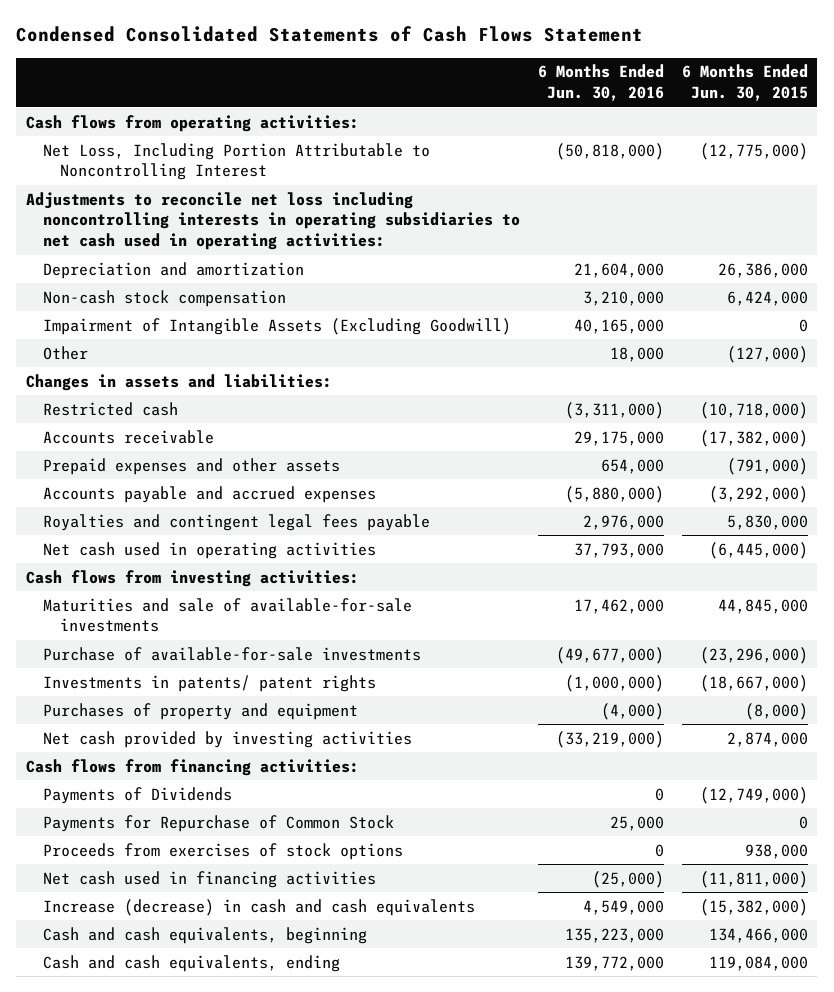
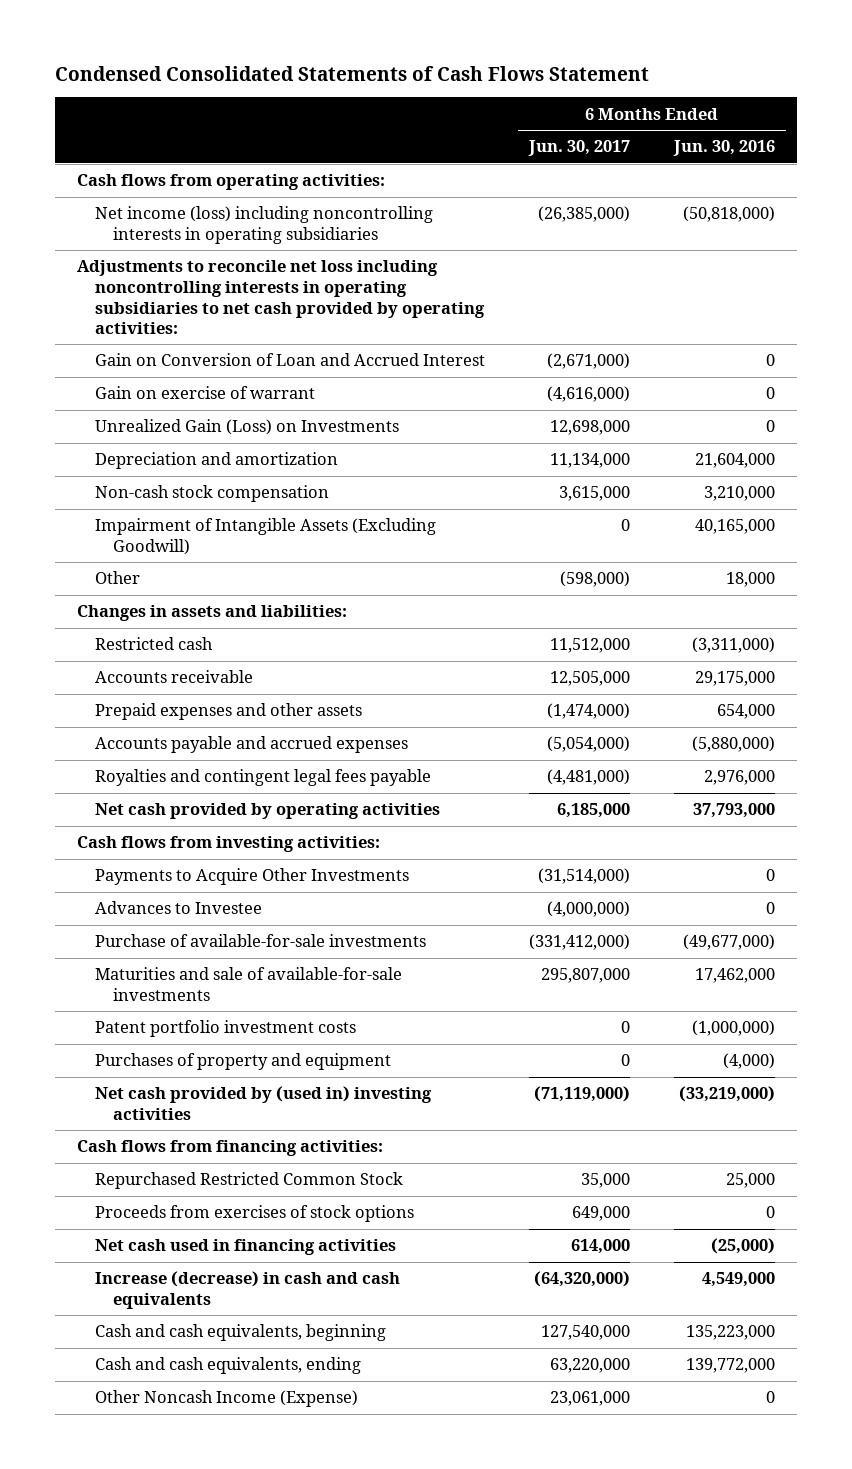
[682,64,809,102] 6 Months Ended Jun. 30, 2015 -> none
none -> [528,140,631,157] Jun. 30, 2017
[42,142,430,181] Net Loss, Including Portion Attributable to Noncontrolling Interest -> [95,206,434,244] Net income (loss) including noncontrolling interests in operating subsidiaries
[25,191,520,251] Adjustments to reconcile net loss including noncontrolling interests in operating subsidiaries to net cash used in operating activities: -> [76,260,486,335] Adjustments to reconcile net loss including noncontrolling interests in operating subsidiaries to net cash provided by operating activities:
none -> [95,353,486,367] Gain on Conversion of Loan and Accrued Interest
none -> [95,386,316,400] Gain on exercise of warrant
none -> [95,419,400,436] Unrealized Gain (Loss) on Investments
[42,541,376,559] Net cash used in operating activities -> [95,803,441,820] Net cash provided by operating activities
none -> [95,868,410,886] Payments to Acquire Other Investments
none -> [95,901,263,915] Advances to Investee
[42,597,412,633] Maturities and sale of available-for-sale investments -> [95,967,403,1001] Maturities and sale of available-for-sale investments
[42,674,376,692] Investments in patents/ patent rights -> [95,1020,357,1038] Patent portfolio investment costs
[42,730,412,748] Net cash provided by investing activities -> [95,1086,433,1120] Net cash provided by (used in) investing activities
[42,786,232,804] Payments of Dividends -> none
[42,814,394,832] Payments for Repurchase of Common Stock -> [95,1172,404,1190] Repurchased Restricted Common Stock
none -> [95,1390,359,1408] Other Noncash Income (Expense)

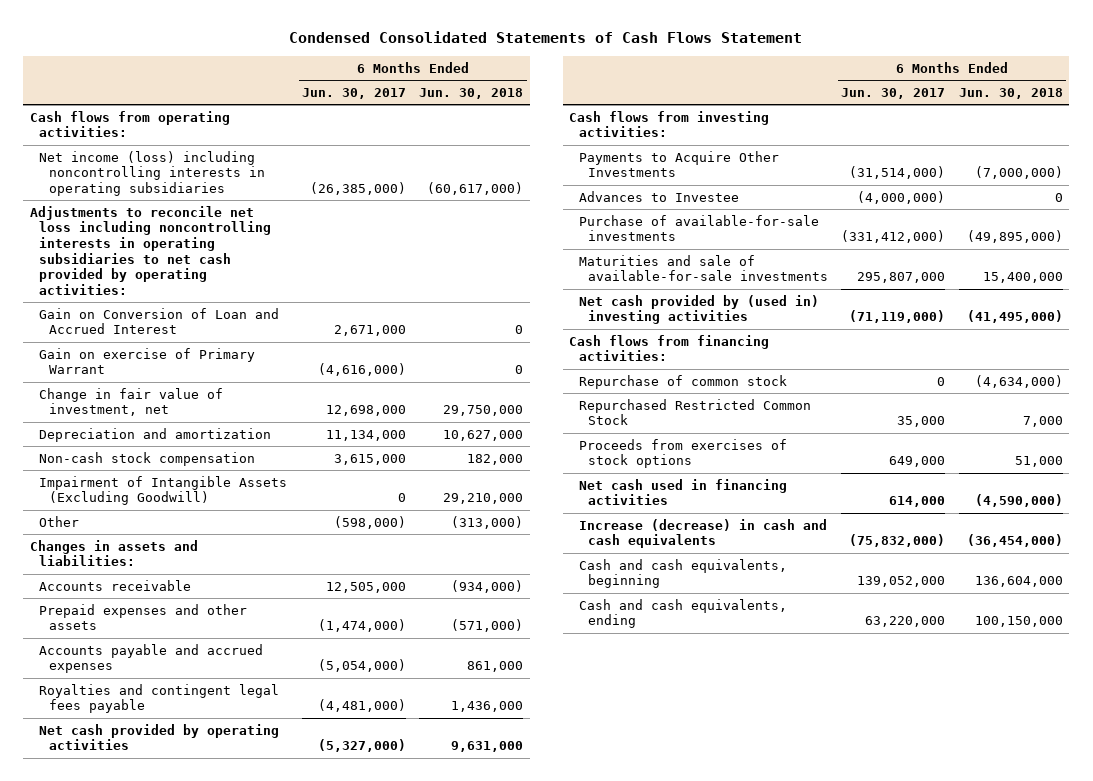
[673,140,776,157] Jun. 30, 2016 -> none
none -> [419,88,524,100] Jun. 30, 2018
[547,353,631,370] (2,671,000) -> [334,325,407,337] 2,671,000
[95,386,316,400] Gain on exercise of warrant -> [39,347,256,375] Gain on exercise of Primary Warrant
[95,419,400,436] Unrealized Gain (Loss) on Investments -> [39,387,224,417] Change in fair value of investment, net
[95,637,214,651] Restricted cash -> none
[557,803,631,819] 6,185,000 -> [318,739,407,753] (5,327,000)
[95,1020,357,1038] Patent portfolio investment costs -> none
[95,1053,392,1071] Purchases of property and equipment -> none
none -> [578,374,787,389] Repurchase of common stock
[534,1271,631,1288] (64,320,000) -> [849,534,946,548] (75,832,000)
[541,1325,631,1341] 127,540,000 -> [857,576,946,588] 139,052,000
[95,1390,359,1408] Other Noncash Income (Expense) -> none

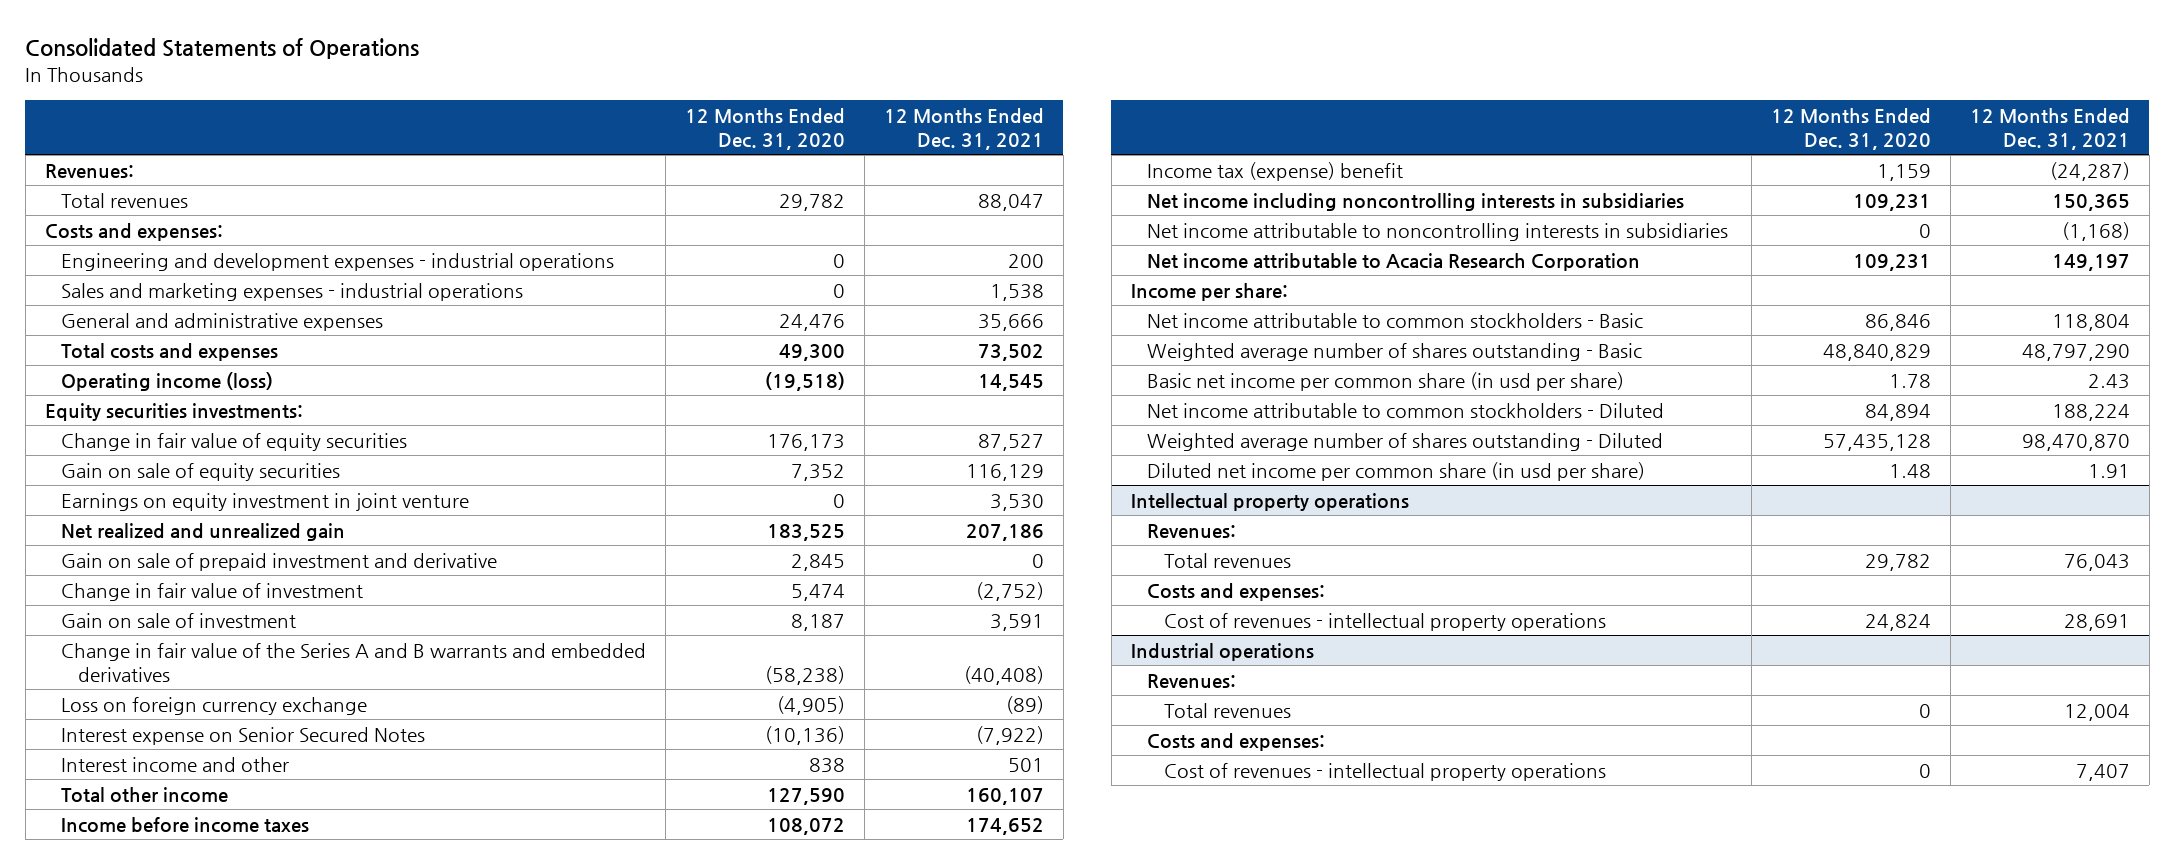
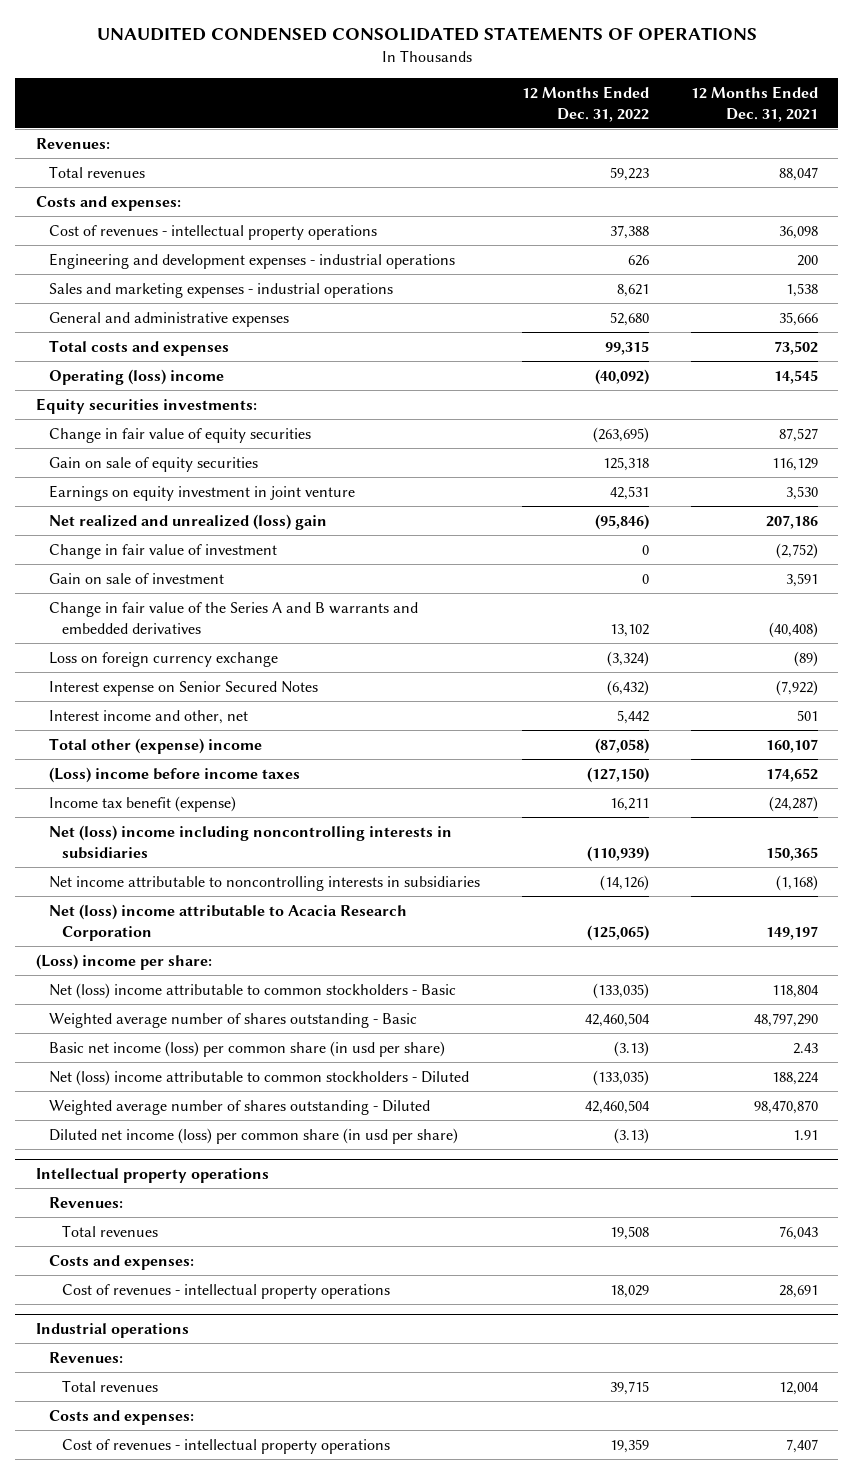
[25,38,420,60] Consolidated Statements of Operations -> [96,26,757,41] UNAUDITED CONDENSED CONSOLIDATED STATEMENTS OF OPERATIONS
[685,107,846,150] 12 Months Ended Dec. 31, 2020 -> none
none -> [521,85,649,122] 12 Months Ended Dec. 31, 2022
none -> [48,224,377,240] Cost of revenues - intellectual property operations
[61,371,274,391] Operating income (loss) -> [48,368,224,385] Operating (loss) income
[61,552,498,571] Gain on sale of prepaid investment and derivative -> none
[61,522,346,541] Net realized and unrealized gain -> [48,513,327,530] Net realized and unrealized (loss) gain
[61,756,290,772] Interest income and other -> [48,709,248,724] Interest income and other, net
[61,786,229,803] Total other income -> [48,737,262,754] Total other (expense) income
[61,816,310,833] Income before income taxes -> [48,766,300,783] (Loss) income before income taxes
[1147,161,1404,181] Income tax (expense) benefit -> [48,795,236,812] Income tax benefit (expense)
[1147,192,1685,211] Net income including noncontrolling interests in subsidiaries -> [48,824,452,859] Net (loss) income including noncontrolling interests in subsidiaries
[1147,252,1641,271] Net income attributable to Acacia Research Corporation -> [48,903,407,941] Net (loss) income attributable to Acacia Research Corporation
[1130,282,1288,301] Income per share: -> [35,953,212,970] (Loss) income per share:
[1147,312,1644,328] Net income attributable to common stockholders - Basic -> [48,982,456,999] Net (loss) income attributable to common stockholders - Basic
[1147,371,1625,391] Basic net income per common share (in usd per share) -> [48,1040,445,1057] Basic net income (loss) per common share (in usd per share)
[1147,402,1665,418] Net income attributable to common stockholders - Diluted -> [48,1069,469,1086] Net (loss) income attributable to common stockholders - Diluted
[1147,461,1646,481] Diluted net income per common share (in usd per share) -> [48,1127,458,1144] Diluted net income (loss) per common share (in usd per share)

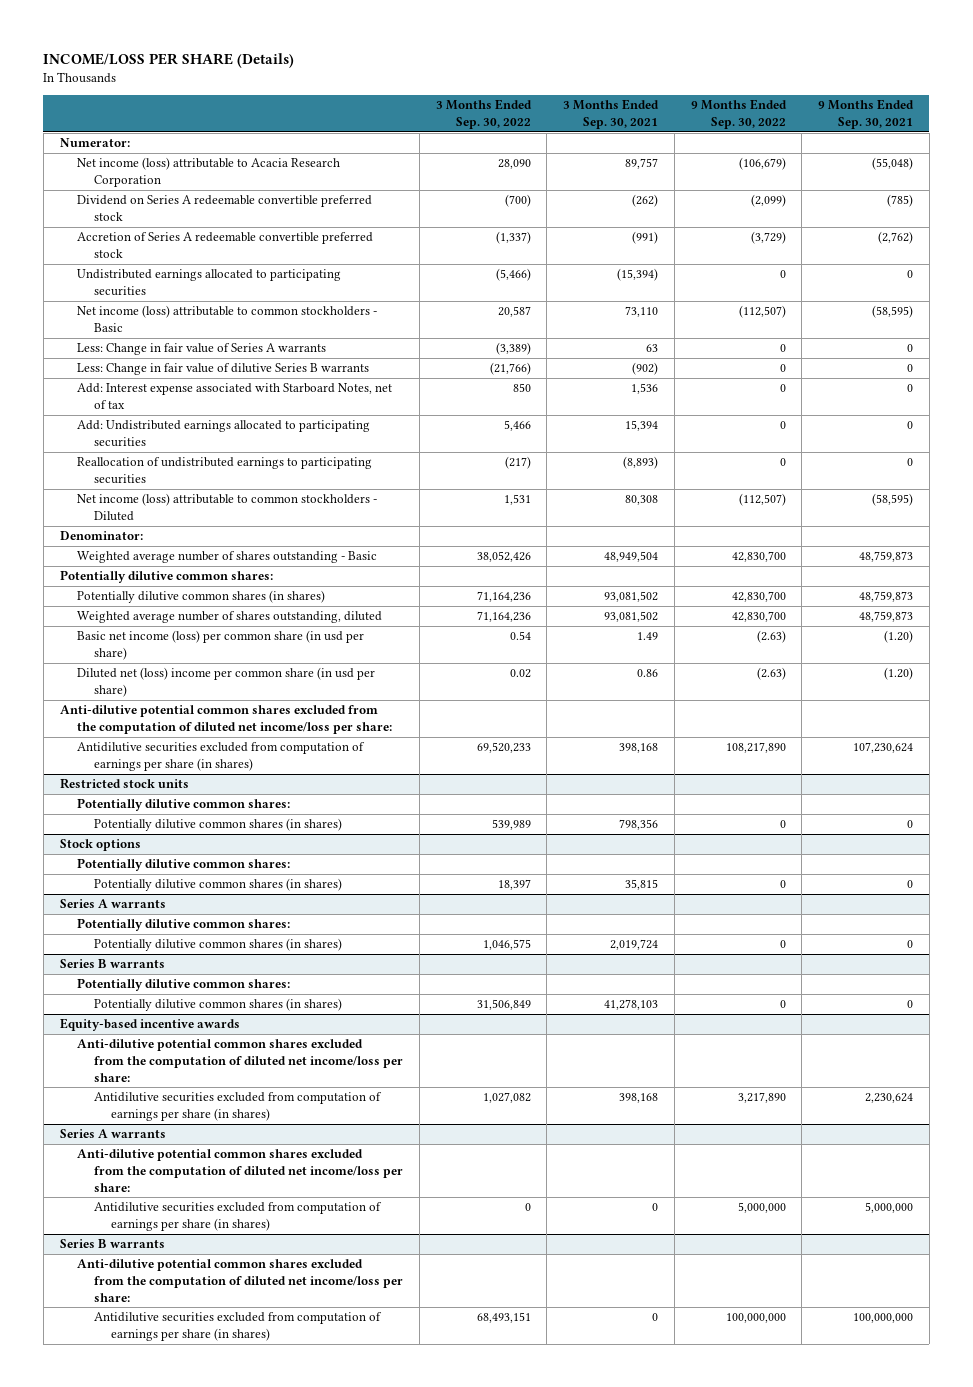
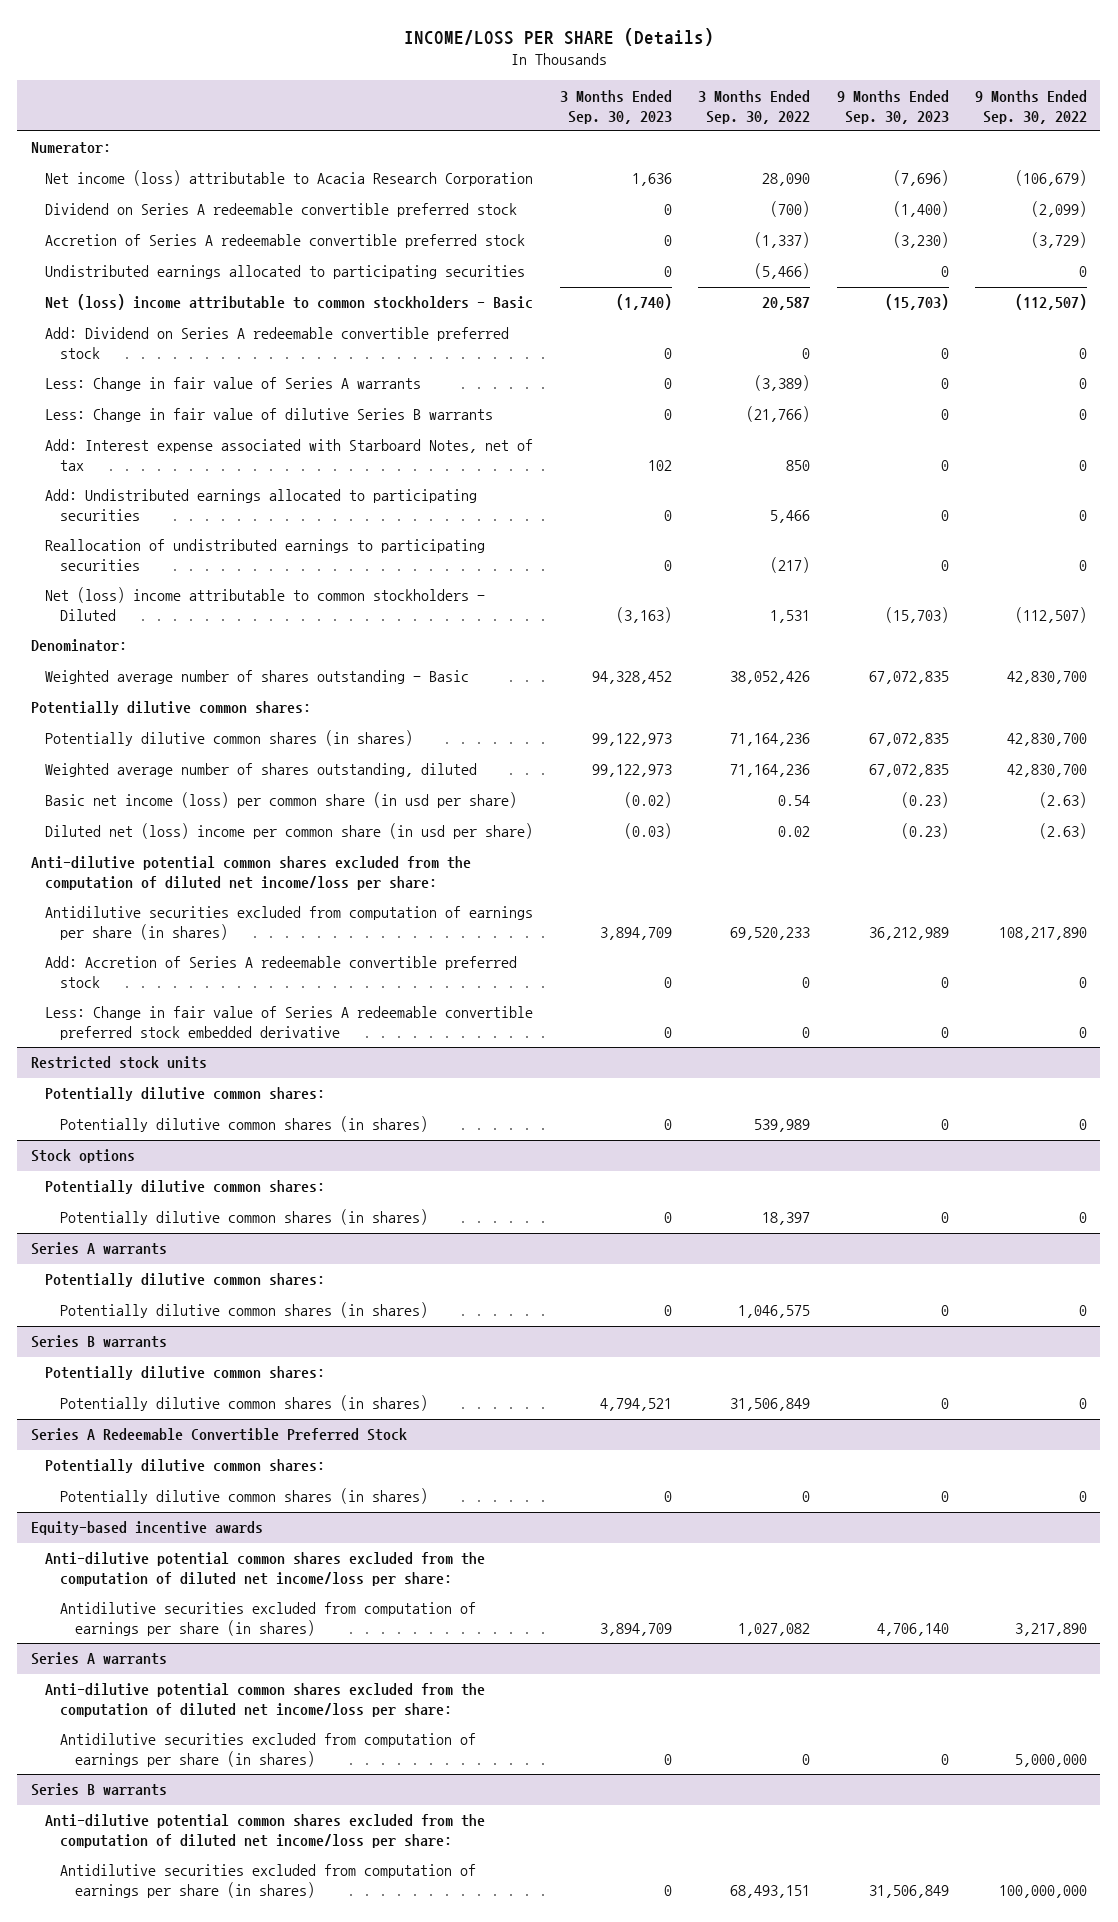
[563,99,660,130] 3 Months Ended Sep. 30, 2021 -> none
[818,99,915,130] 9 Months Ended Sep. 30, 2021 -> none
none -> [559,89,672,124] 3 Months Ended Sep. 30, 2023
none -> [836,89,949,124] 9 Months Ended Sep. 30, 2023
[76,305,377,333] Net income (loss) attributable to common stockholders - Basic -> [45,294,534,311] Net (loss) income attributable to common stockholders - Basic
none -> [45,327,510,360] Add: Dividend on Series A redeemable convertible preferred stock
[76,493,377,522] Net income (loss) attributable to common stockholders - Diluted -> [45,587,486,622] Net (loss) income attributable to common stockholders - Diluted
none -> [45,956,518,989] Add: Accretion of Series A redeemable convertible preferred stock
none -> [45,1006,534,1041] Less: Change in fair value of Series A redeemable convertible preferred stock embedded derivative
none -> [30,1428,407,1442] Series A Redeemable Convertible Preferred Stock
none -> [45,1459,326,1474] Potentially dilutive common shares:
none -> [59,1488,428,1505] Potentially dilutive common shares (in shares)

